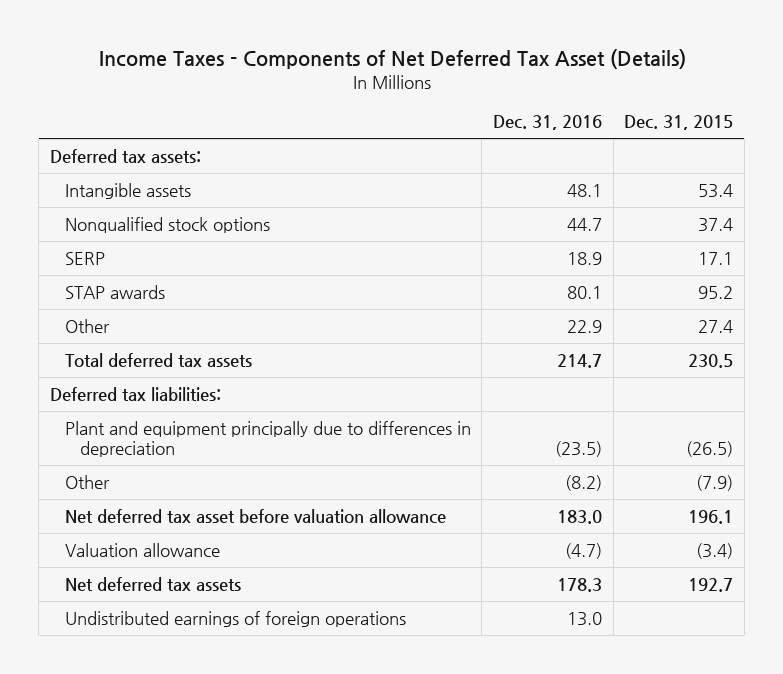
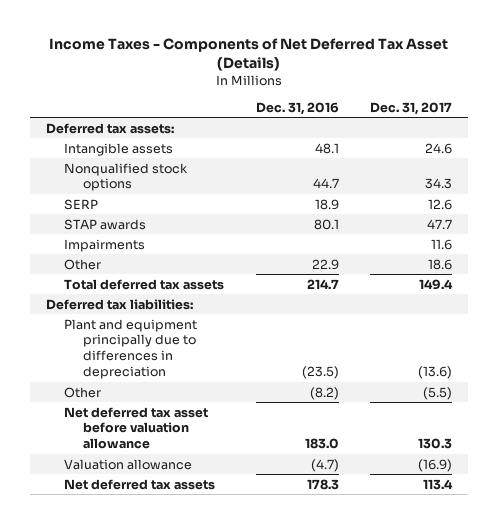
[624,115,734,131] Dec. 31, 2015 -> none
none -> [370,101,453,115] Dec. 31, 2017
none -> [64,238,146,252] Impairments
[64,610,406,627] Undistributed earnings of foreign operations -> none

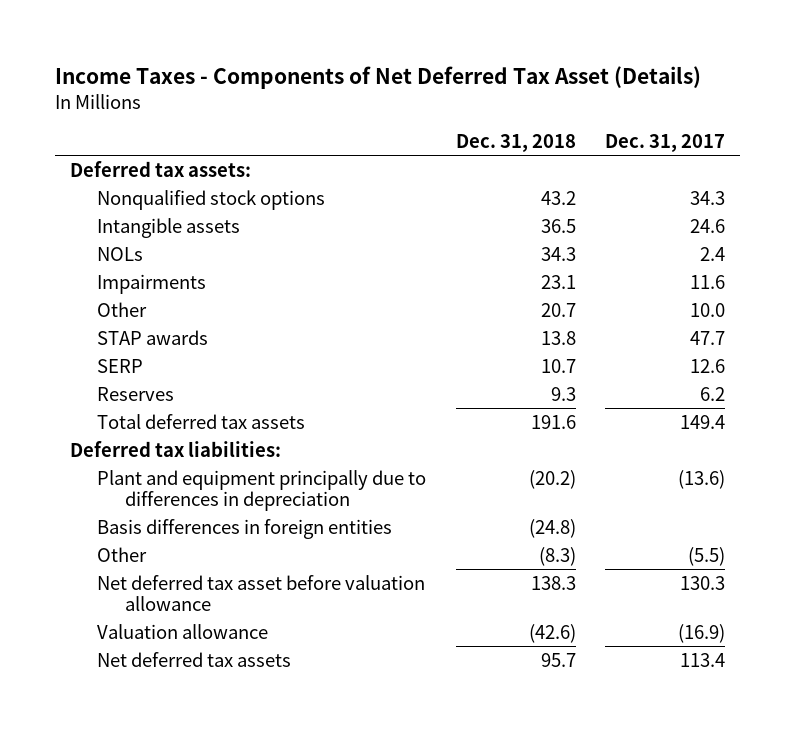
[255,101,339,115] Dec. 31, 2016 -> none
none -> [455,133,576,152] Dec. 31, 2018
[64,142,174,156] Intangible assets -> [97,217,241,238] Intangible assets
none -> [97,246,144,261] NOLs
[428,258,453,270] 18.6 -> [689,302,725,317] 10.0
[64,218,147,230] STAP awards -> [97,329,209,345] STAP awards
[64,198,99,210] SERP -> [97,358,144,373] SERP
none -> [97,386,175,401] Reserves
none -> [97,518,393,539] Basis differences in foreign entities

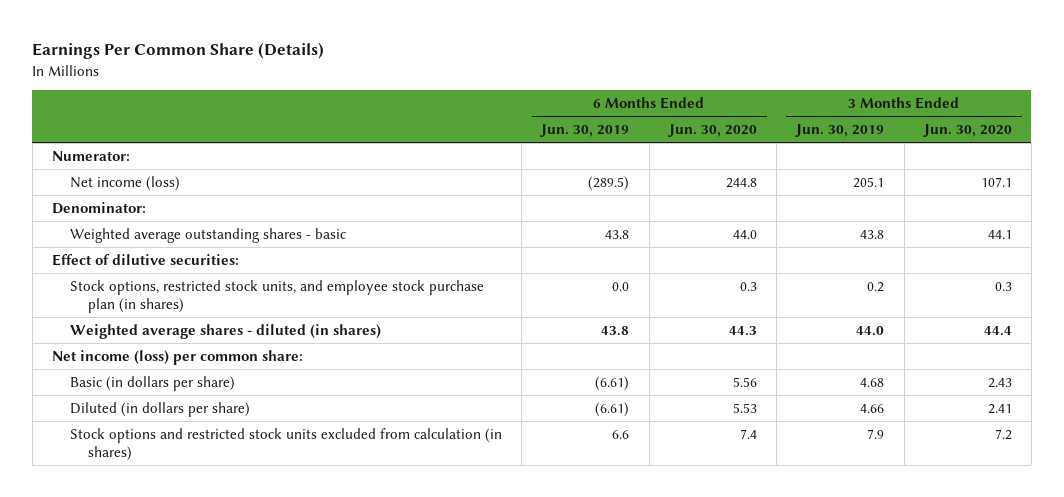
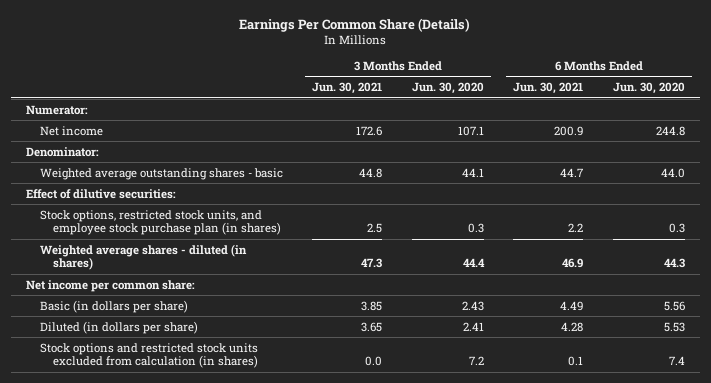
[540,124,630,138] Jun. 30, 2019 -> none
[795,124,885,138] Jun. 30, 2019 -> none
none -> [312,82,383,95] Jun. 30, 2021
none -> [513,82,584,95] Jun. 30, 2021
[70,175,181,191] Net income (loss) -> [39,125,103,136] Net income
[51,349,303,365] Net income (loss) per common share: -> [25,279,195,292] Net income per common share:

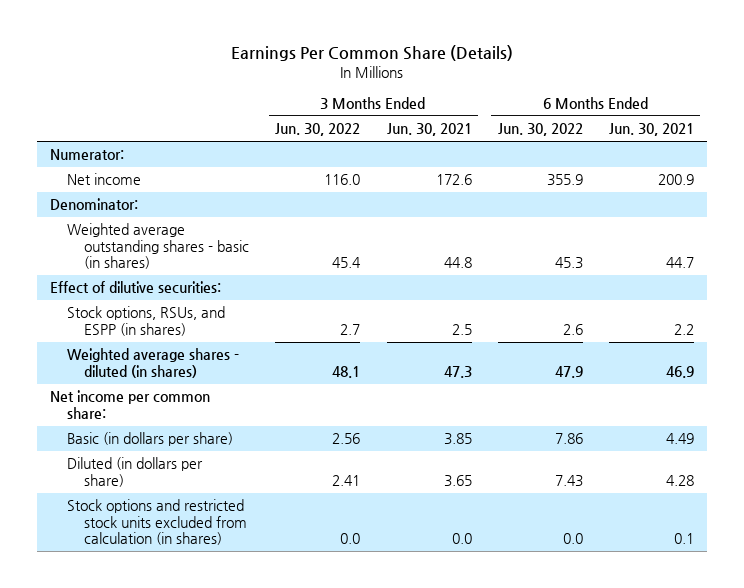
[411,82,484,95] Jun. 30, 2020 -> none
[612,82,685,95] Jun. 30, 2020 -> none
none -> [275,123,361,137] Jun. 30, 2022
none -> [497,123,583,137] Jun. 30, 2022
[39,167,283,180] Weighted average outstanding shares - basic -> [67,223,250,270] Weighted average outstanding shares - basic (in shares)
[39,209,282,236] Stock options, restricted stock units, and employee stock purchase plan (in shares) -> [67,306,226,336] Stock options, RSUs, and ESPP (in shares)

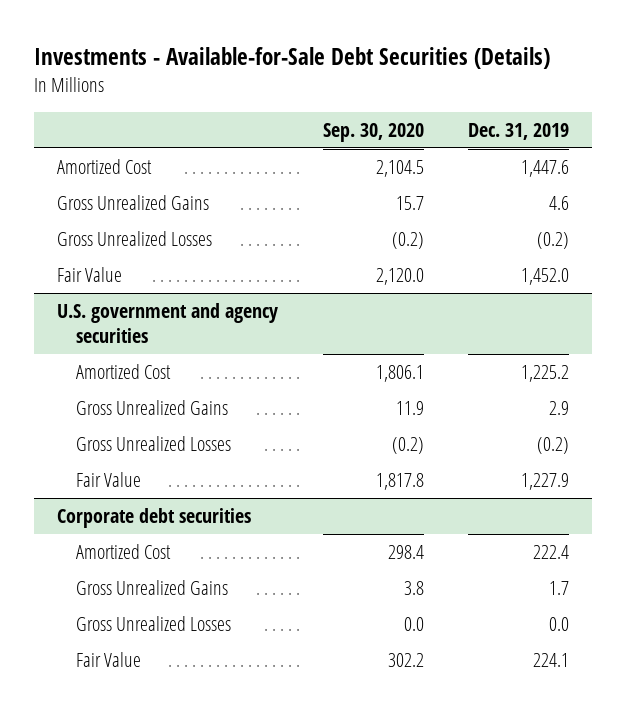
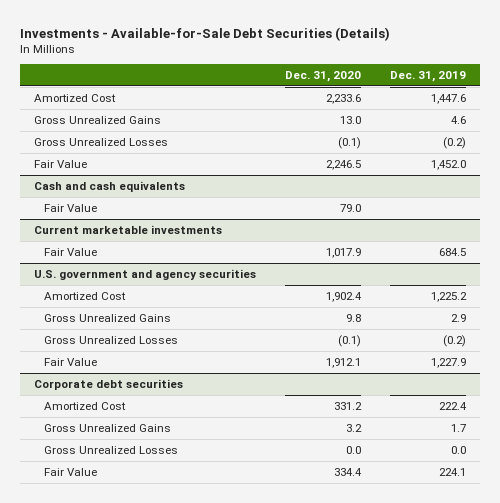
[322,122,424,142] Sep. 30, 2020 -> none
none -> [285,71,362,83] Dec. 31, 2020
none -> [34,180,186,192] Cash and cash equivalents
none -> [44,203,98,212] Fair Value
none -> [34,224,223,234] Current marketable investments
none -> [44,247,98,256] Fair Value

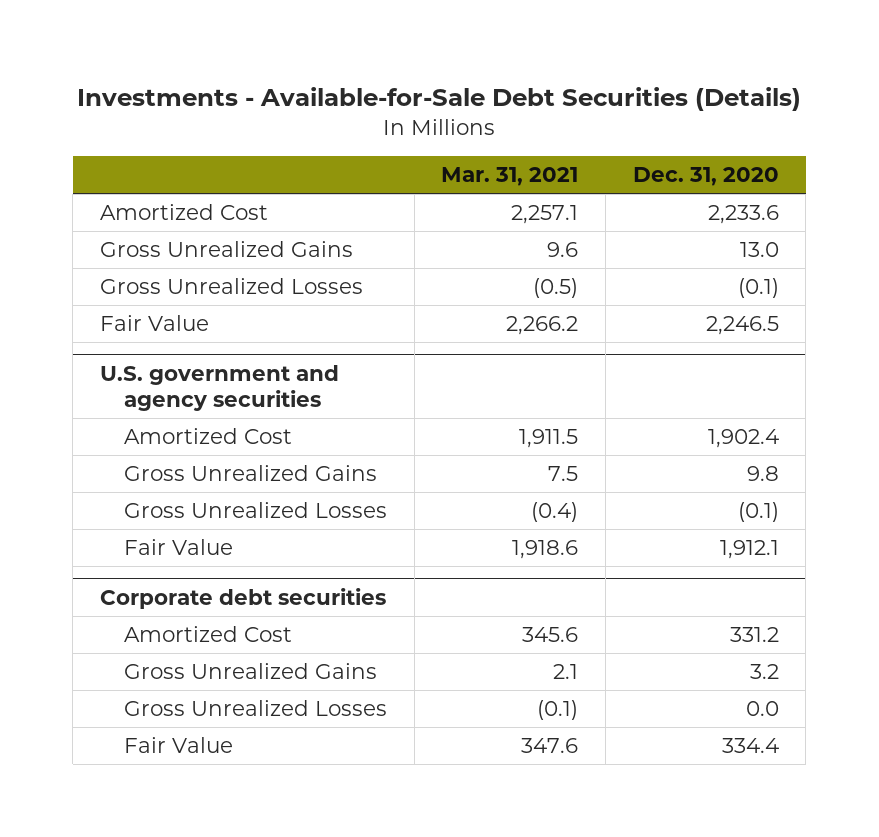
[389,71,466,83] Dec. 31, 2019 -> none
none -> [441,166,579,186] Mar. 31, 2021
[34,180,186,192] Cash and cash equivalents -> none
[44,203,98,212] Fair Value -> none
[34,224,223,234] Current marketable investments -> none
[44,247,98,256] Fair Value -> none

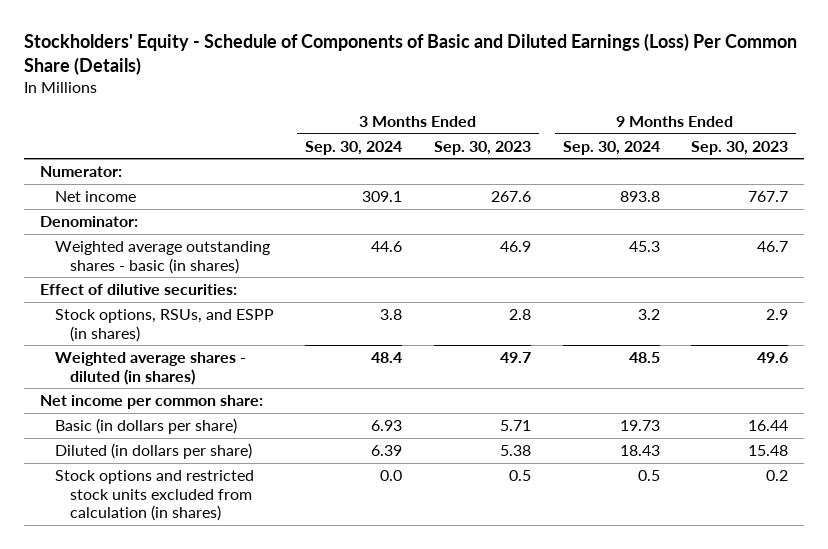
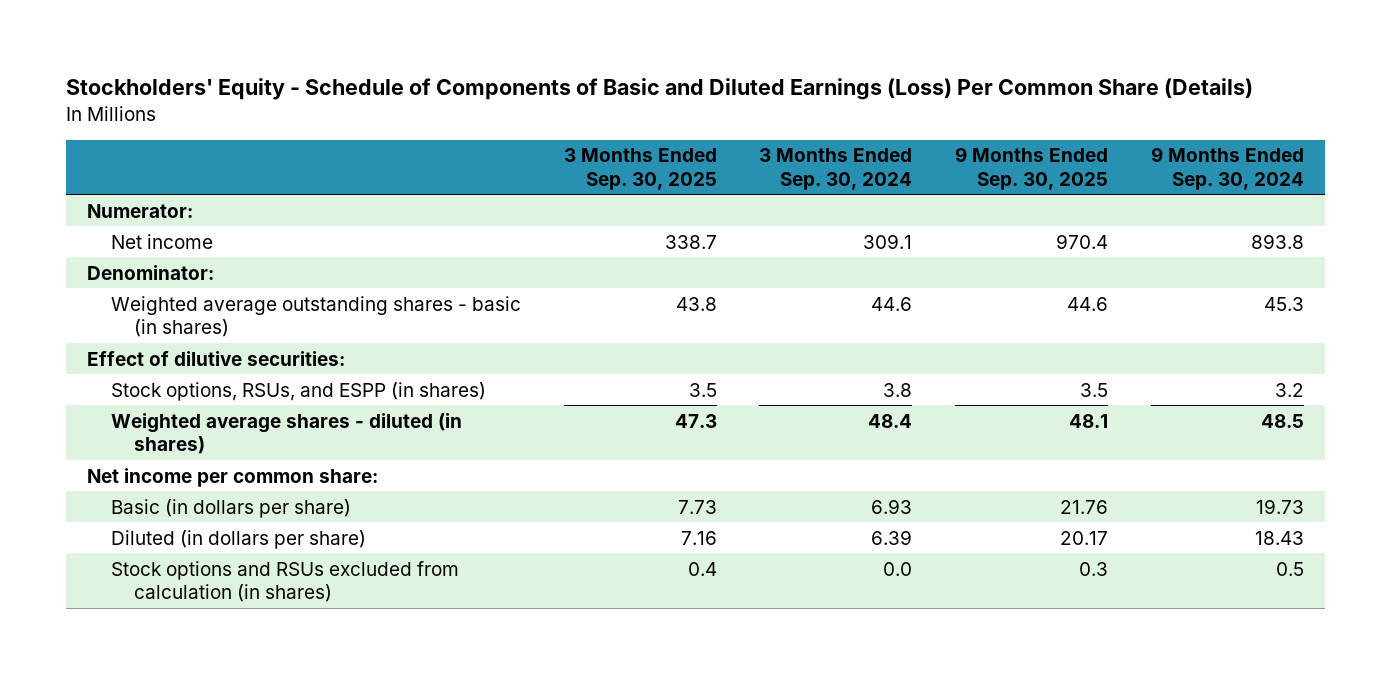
[433,140,531,155] Sep. 30, 2023 -> none
[691,140,789,155] Sep. 30, 2023 -> none
none -> [563,148,717,190] 3 Months Ended Sep. 30, 2025
none -> [955,147,1109,190] 9 Months Ended Sep. 30, 2025
[54,469,254,522] Stock options and restricted stock units excluded from calculation (in shares) -> [110,560,459,603] Stock options and RSUs excluded from calculation (in shares)

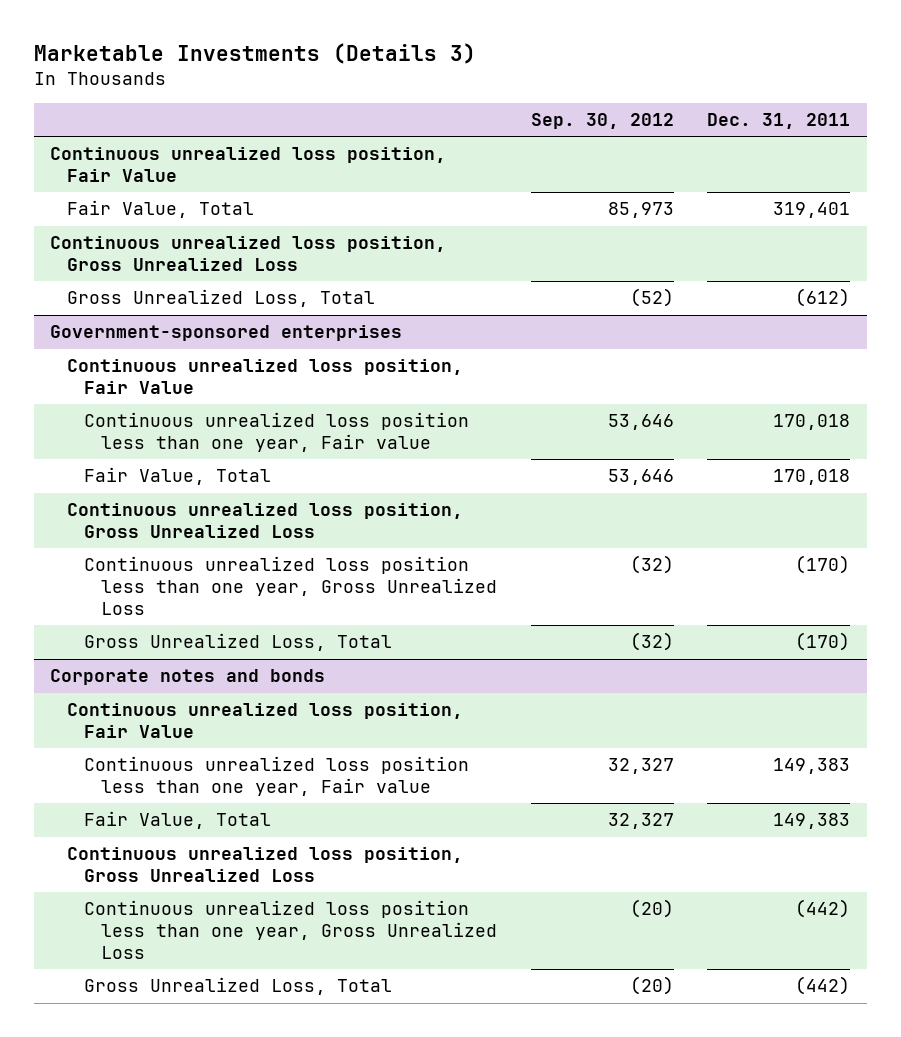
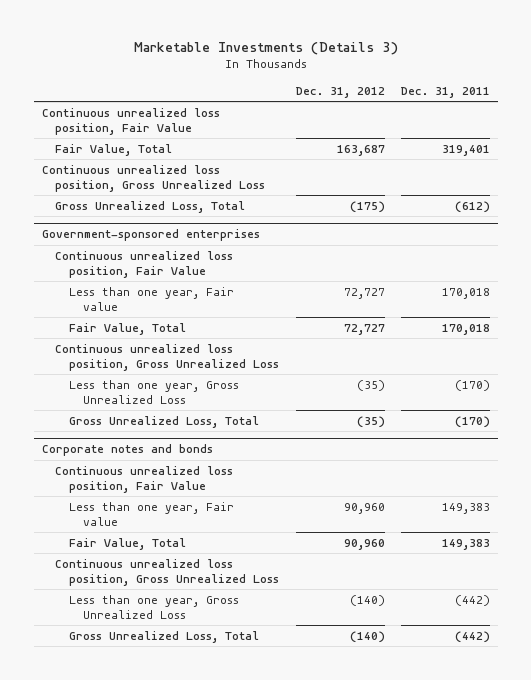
[530,113,674,130] Sep. 30, 2012 -> none
none -> [295,86,385,98] Dec. 31, 2012
[84,412,470,453] Continuous unrealized loss position less than one year, Fair value -> [69,286,235,312] Less than one year, Fair value
[84,556,498,615] Continuous unrealized loss position less than one year, Gross Unrealized Loss -> [69,379,240,405] Less than one year, Gross Unrealized Loss
[84,756,470,797] Continuous unrealized loss position less than one year, Fair value -> [69,501,235,527] Less than one year, Fair value
[84,900,498,959] Continuous unrealized loss position less than one year, Gross Unrealized Loss -> [69,594,240,620] Less than one year, Gross Unrealized Loss

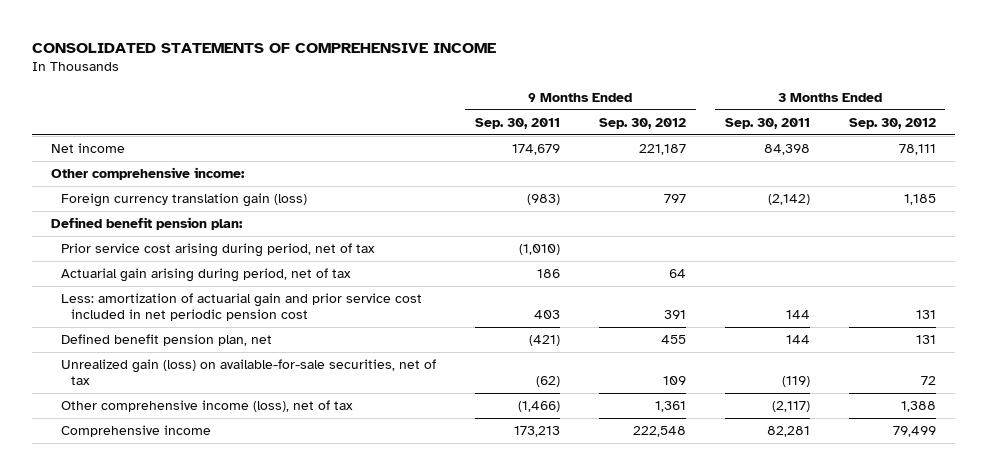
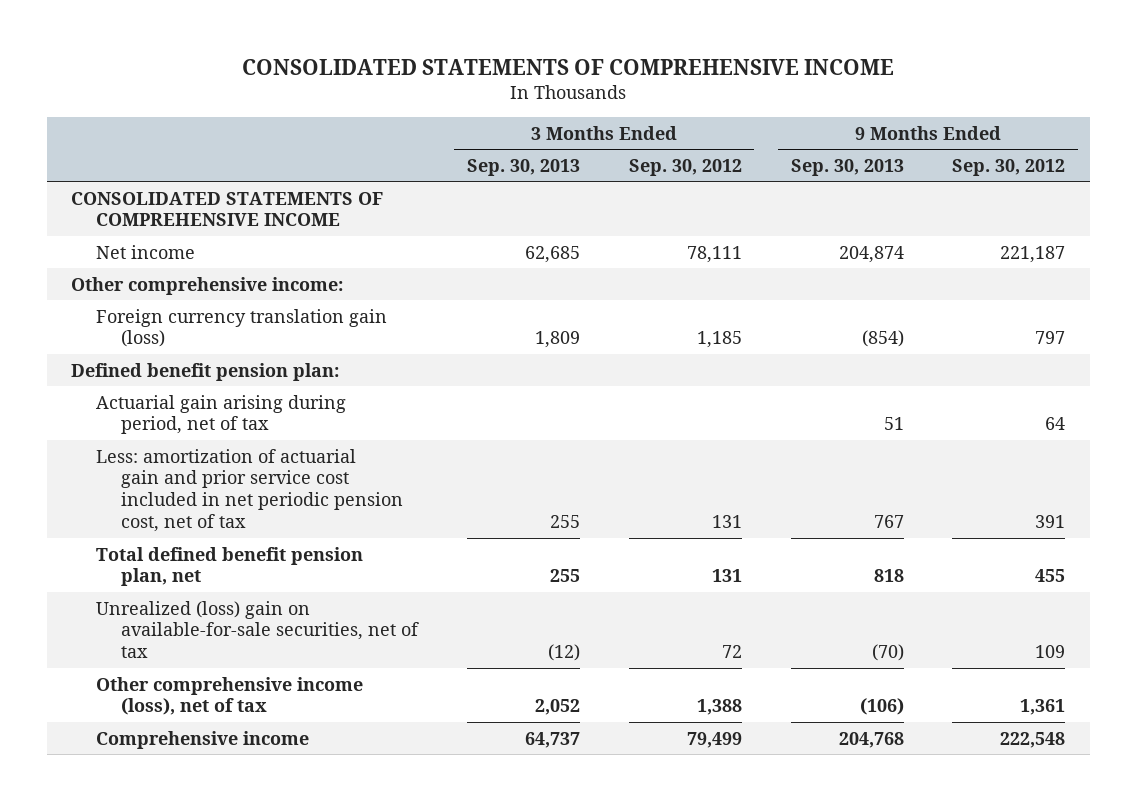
[474,117,560,129] Sep. 30, 2011 -> none
[724,117,810,129] Sep. 30, 2011 -> none
none -> [466,158,580,176] Sep. 30, 2013
none -> [790,158,904,176] Sep. 30, 2013
none -> [71,191,384,227] CONSOLIDATED STATEMENTS OF COMPREHENSIVE INCOME
[61,243,376,258] Prior service cost arising during period, net of tax -> none
[61,293,423,321] Less: amortization of actuarial gain and prior service cost included in net periodic pension cost -> [95,448,403,533] Less: amortization of actuarial gain and prior service cost included in net periodic pension cost, net of tax
[61,334,273,347] Defined benefit pension plan, net -> [95,546,363,587] Total defined benefit pension plan, net
[61,359,437,385] Unrealized gain (loss) on available-for-sale securities, net of tax -> [95,600,419,659] Unrealized (loss) gain on available-for-sale securities, net of tax

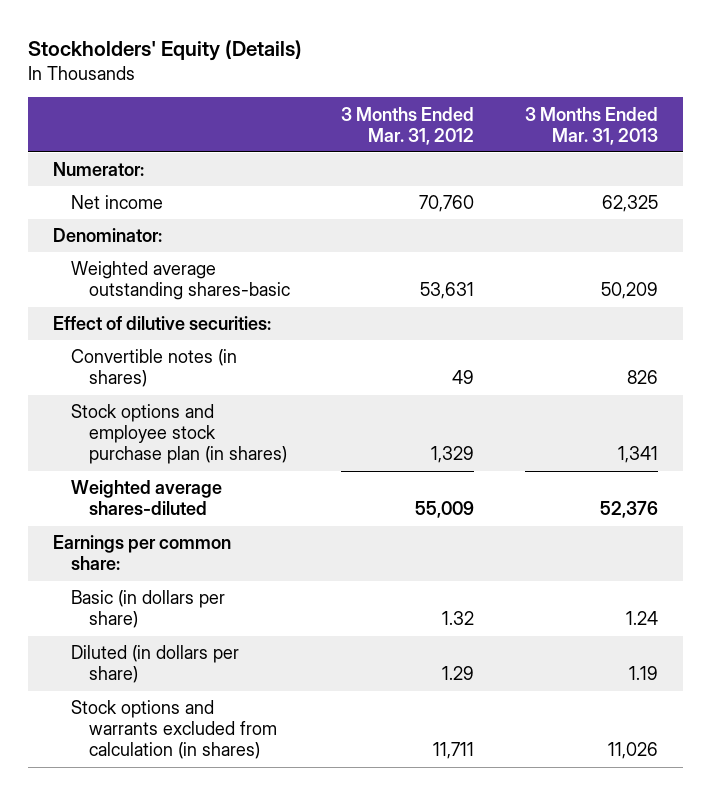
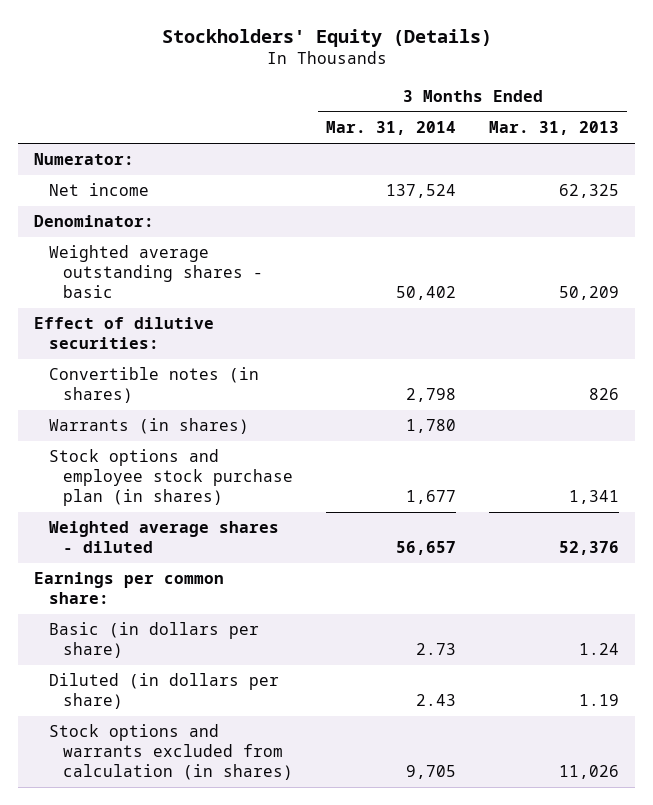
[340,106,474,145] 3 Months Ended Mar. 31, 2012 -> none
none -> [326,121,457,136] Mar. 31, 2014
[71,261,291,301] Weighted average outstanding shares-basic -> [48,245,264,298] Weighted average outstanding shares - basic
none -> [48,418,249,435] Warrants (in shares)
[71,480,223,516] Weighted average shares-diluted -> [48,521,279,554] Weighted average shares - diluted

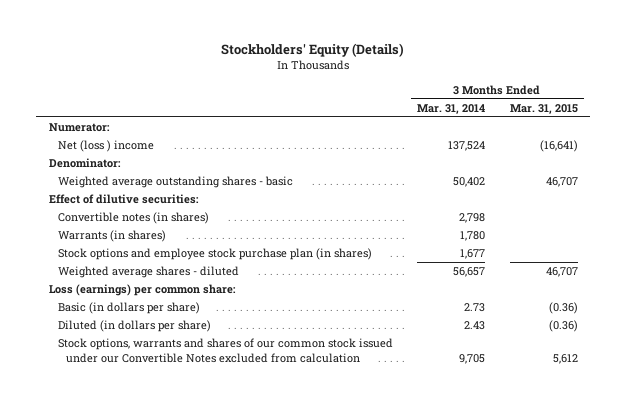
[489,121,620,136] Mar. 31, 2013 -> none
none -> [509,103,578,114] Mar. 31, 2015
[48,183,149,197] Net income -> [57,140,154,153] Net (loss ) income
[34,572,225,605] Earnings per common share: -> [48,284,236,297] Loss (earnings) per common share:
[48,724,294,780] Stock options and warrants excluded from calculation (in shares) -> [57,338,393,363] Stock options, warrants and shares of our common stock issued under our Convertible Notes excluded from calculation

